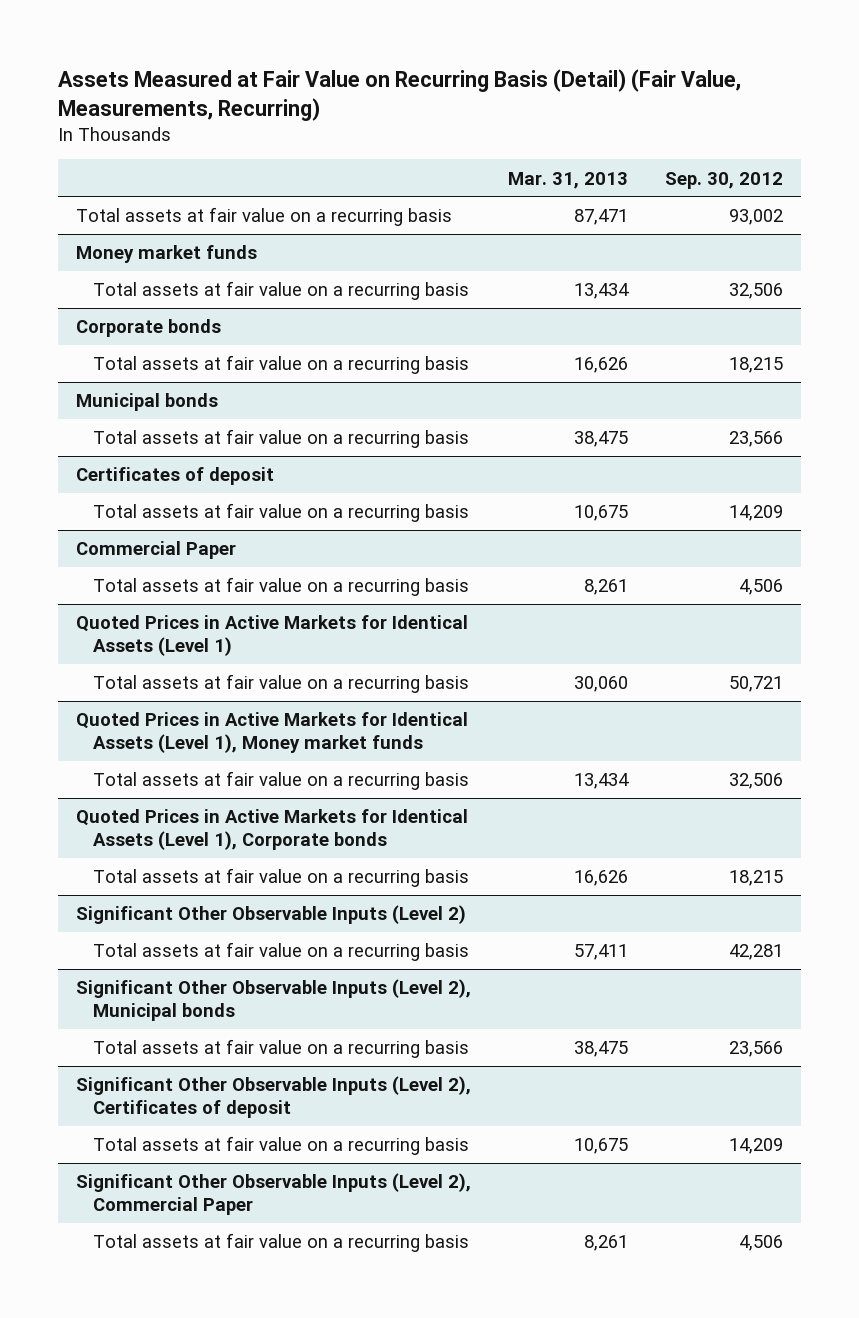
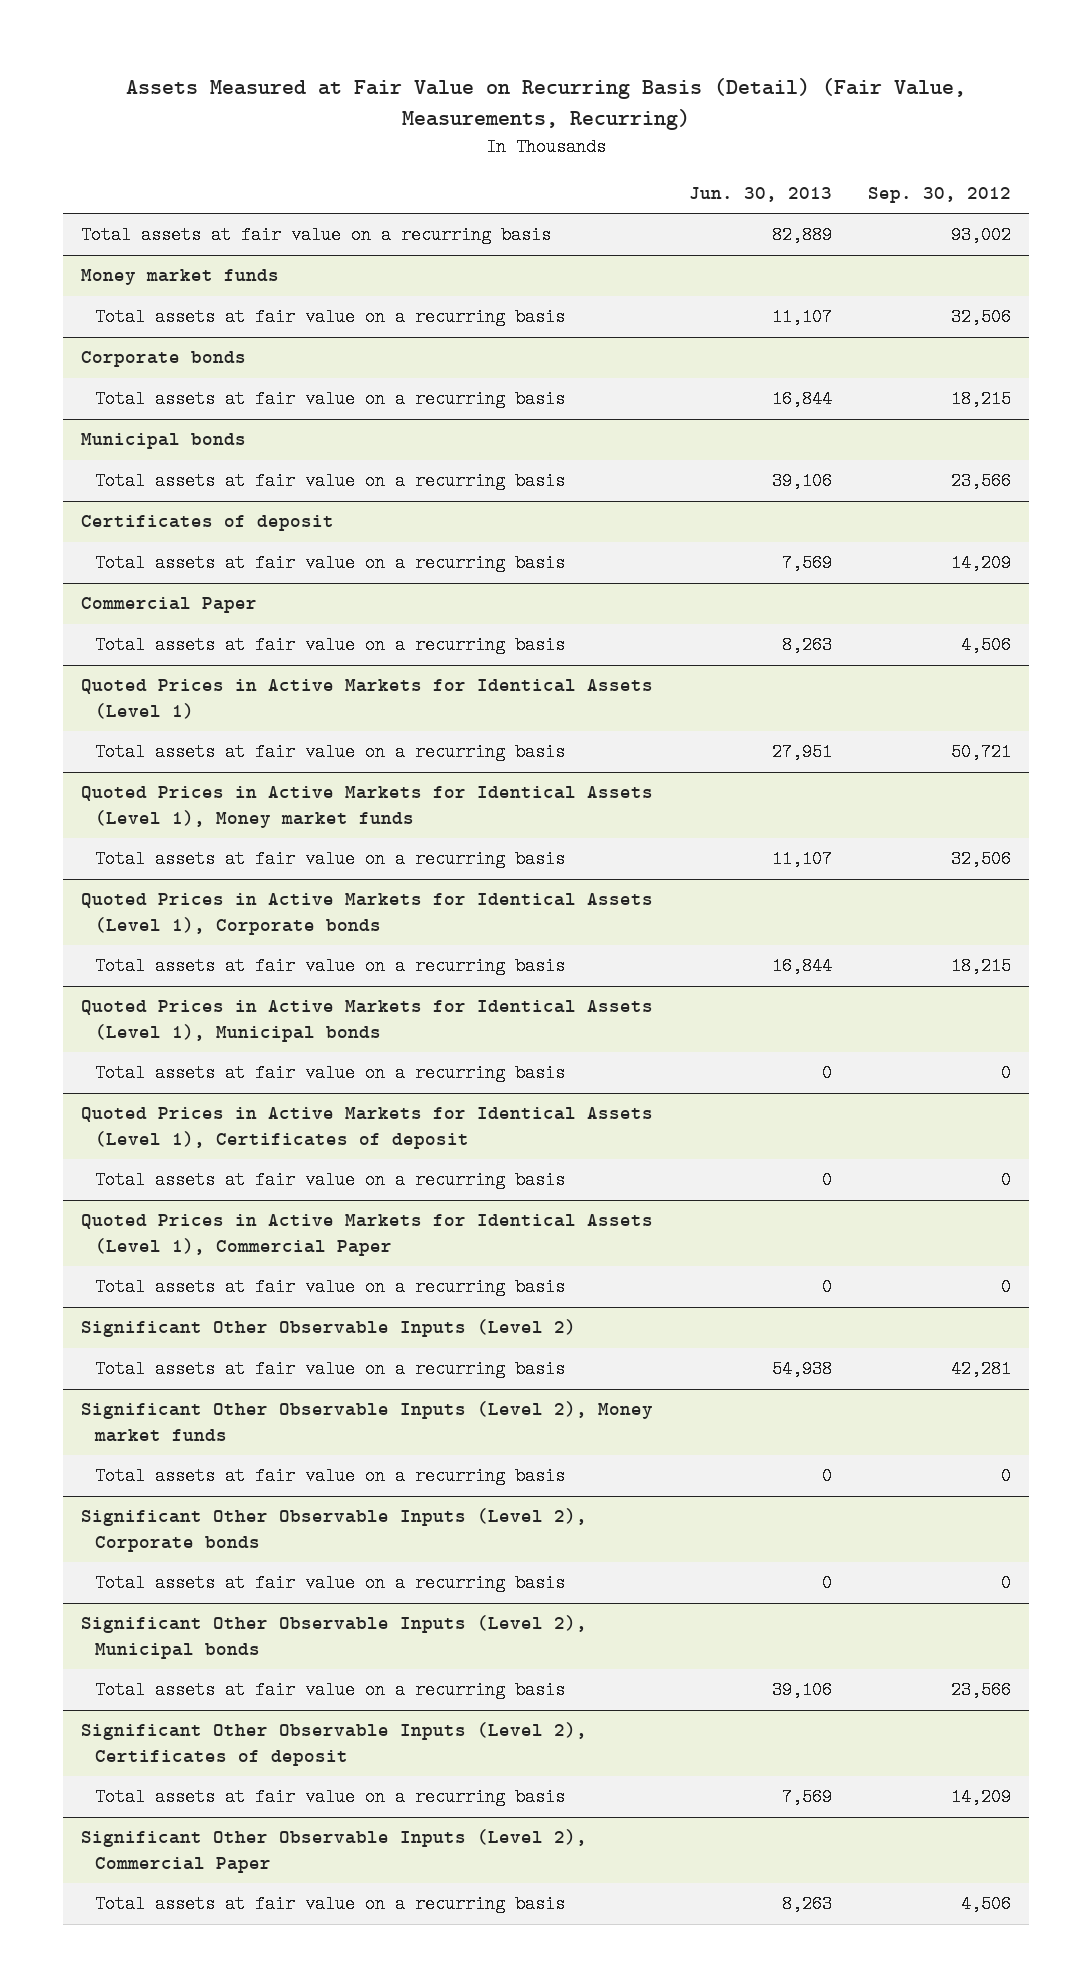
[507,171,628,189] Mar. 31, 2013 -> none
none -> [689,186,833,202] Jun. 30, 2013
none -> [81,1000,654,1042] Quoted Prices in Active Markets for Identical Assets (Level 1), Municipal bonds
none -> [95,1064,566,1083] Total assets at fair value on a recurring basis
none -> [81,1107,654,1149] Quoted Prices in Active Markets for Identical Assets (Level 1), Certificates of deposit
none -> [95,1171,566,1190] Total assets at fair value on a recurring basis
none -> [81,1214,654,1256] Quoted Prices in Active Markets for Identical Assets (Level 1), Commercial Paper
none -> [95,1278,566,1297] Total assets at fair value on a recurring basis
none -> [81,1401,654,1442] Significant Other Observable Inputs (Level 2), Money market funds
none -> [95,1467,566,1486] Total assets at fair value on a recurring basis
none -> [81,1508,588,1552] Significant Other Observable Inputs (Level 2), Corporate bonds
none -> [95,1574,566,1593] Total assets at fair value on a recurring basis

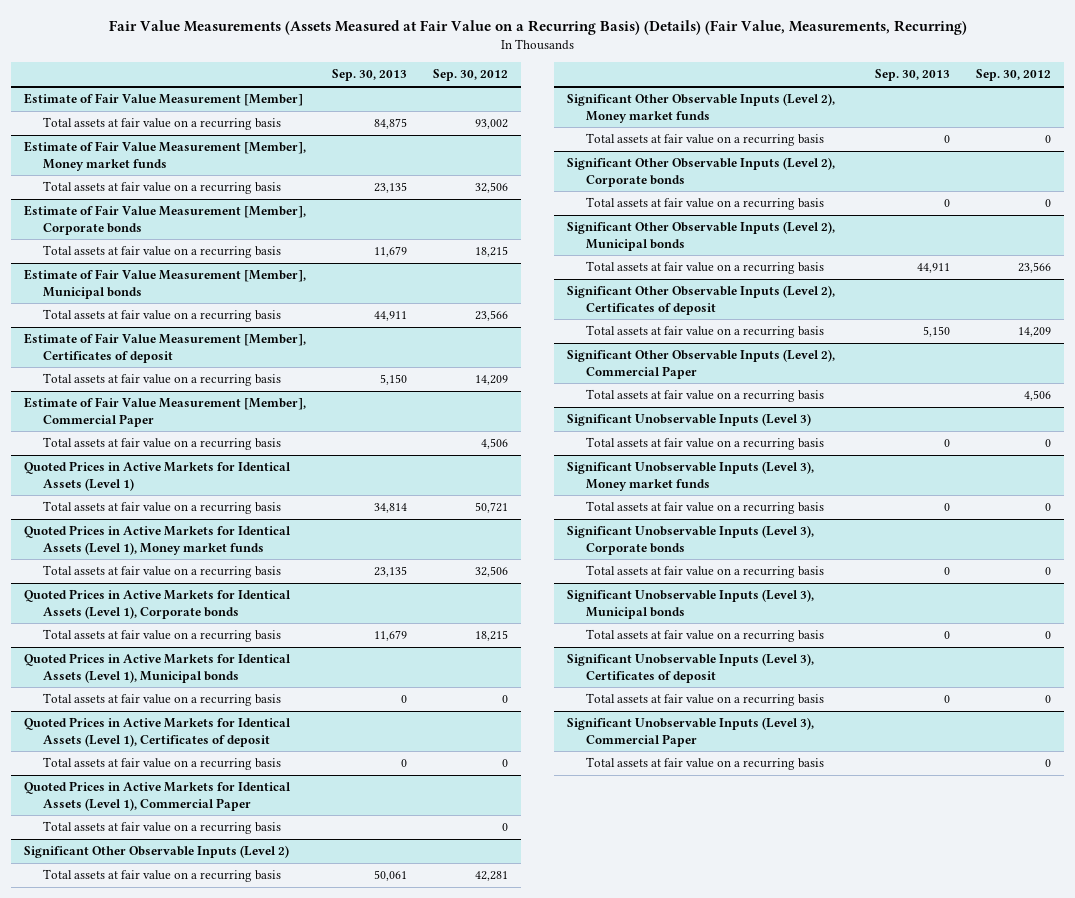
[126,78,967,131] Assets Measured at Fair Value on Recurring Basis (Detail) (Fair Value, Measurements, Recurring) -> [108,20,967,36] Fair Value Measurements (Assets Measured at Fair Value on a Recurring Basis) (Details) (Fair Value, Measurements, Recurring)
[689,186,833,202] Jun. 30, 2013 -> none
none -> [332,69,408,82] Sep. 30, 2013
none -> [24,93,304,107] Estimate of Fair Value Measurement [Member]
[81,269,280,286] Money market funds -> none
none -> [24,141,307,171] Estimate of Fair Value Measurement [Member], Money market funds
[81,351,247,368] Corporate bonds -> none
none -> [24,205,307,235] Estimate of Fair Value Measurement [Member], Corporate bonds
[81,433,247,450] Municipal bonds -> none
none -> [24,269,307,299] Estimate of Fair Value Measurement [Member], Municipal bonds
[81,515,335,532] Certificates of deposit -> none
none -> [24,333,307,363] Estimate of Fair Value Measurement [Member], Certificates of deposit
[81,597,258,614] Commercial Paper -> none
none -> [24,397,307,427] Estimate of Fair Value Measurement [Member], Commercial Paper
none -> [567,413,812,427] Significant Unobservable Inputs (Level 3)
none -> [586,437,825,451] Total assets at fair value on a recurring basis
none -> [567,461,815,491] Significant Unobservable Inputs (Level 3), Money market funds
none -> [586,501,825,515] Total assets at fair value on a recurring basis
none -> [567,525,815,555] Significant Unobservable Inputs (Level 3), Corporate bonds
none -> [586,565,825,579] Total assets at fair value on a recurring basis
none -> [567,589,815,619] Significant Unobservable Inputs (Level 3), Municipal bonds
none -> [586,629,825,643] Total assets at fair value on a recurring basis
none -> [567,653,815,683] Significant Unobservable Inputs (Level 3), Certificates of deposit
none -> [586,693,825,707] Total assets at fair value on a recurring basis
none -> [567,717,815,747] Significant Unobservable Inputs (Level 3), Commercial Paper
none -> [586,757,825,771] Total assets at fair value on a recurring basis

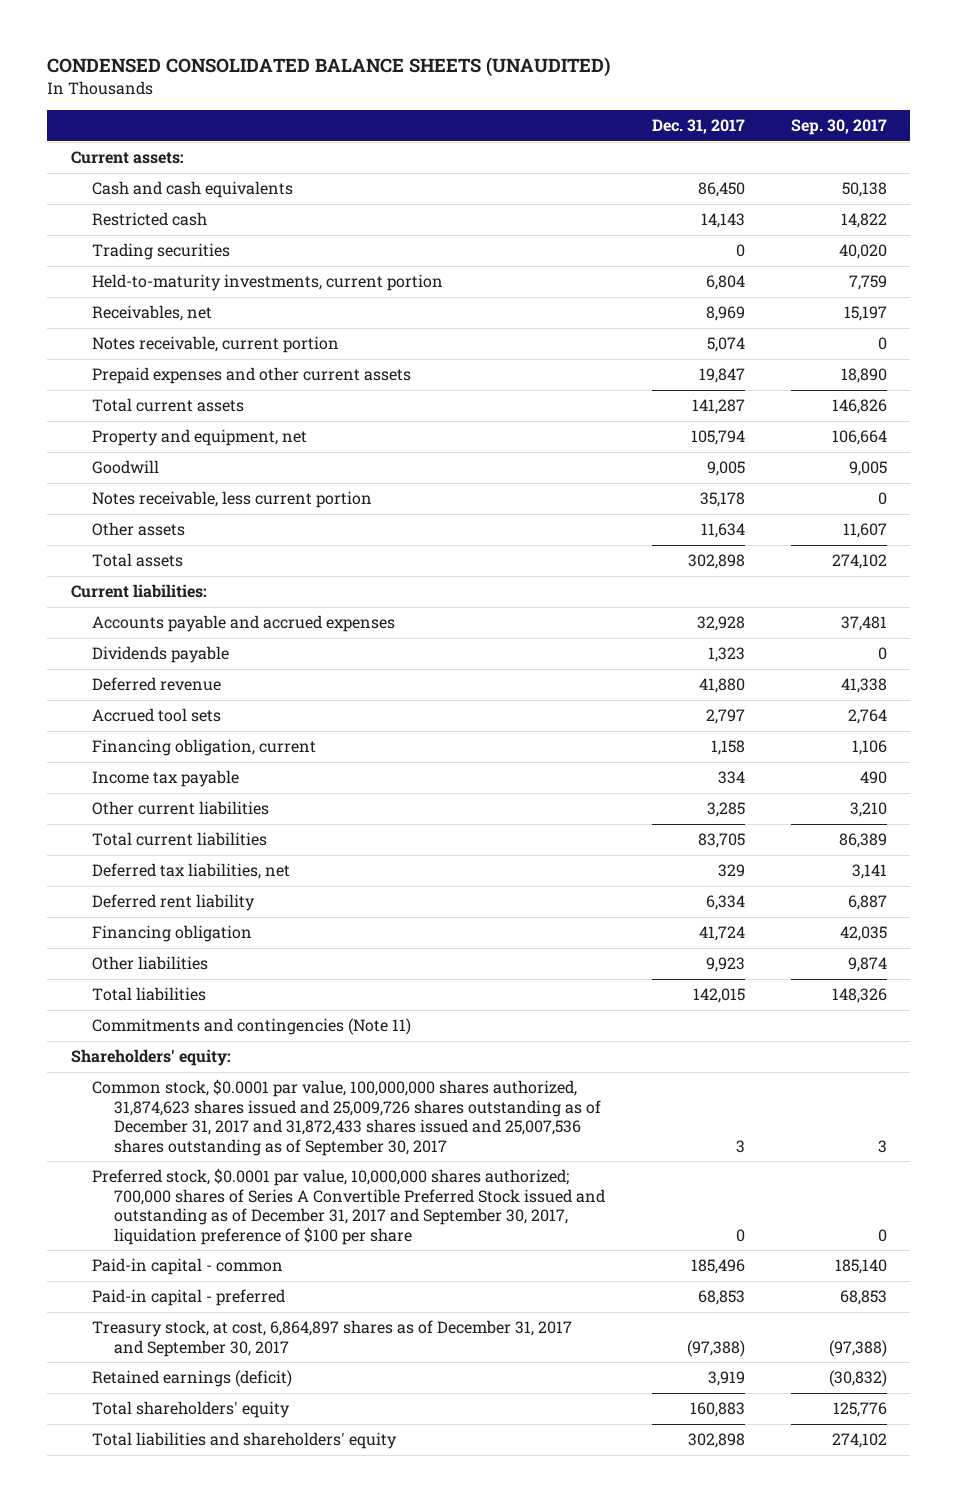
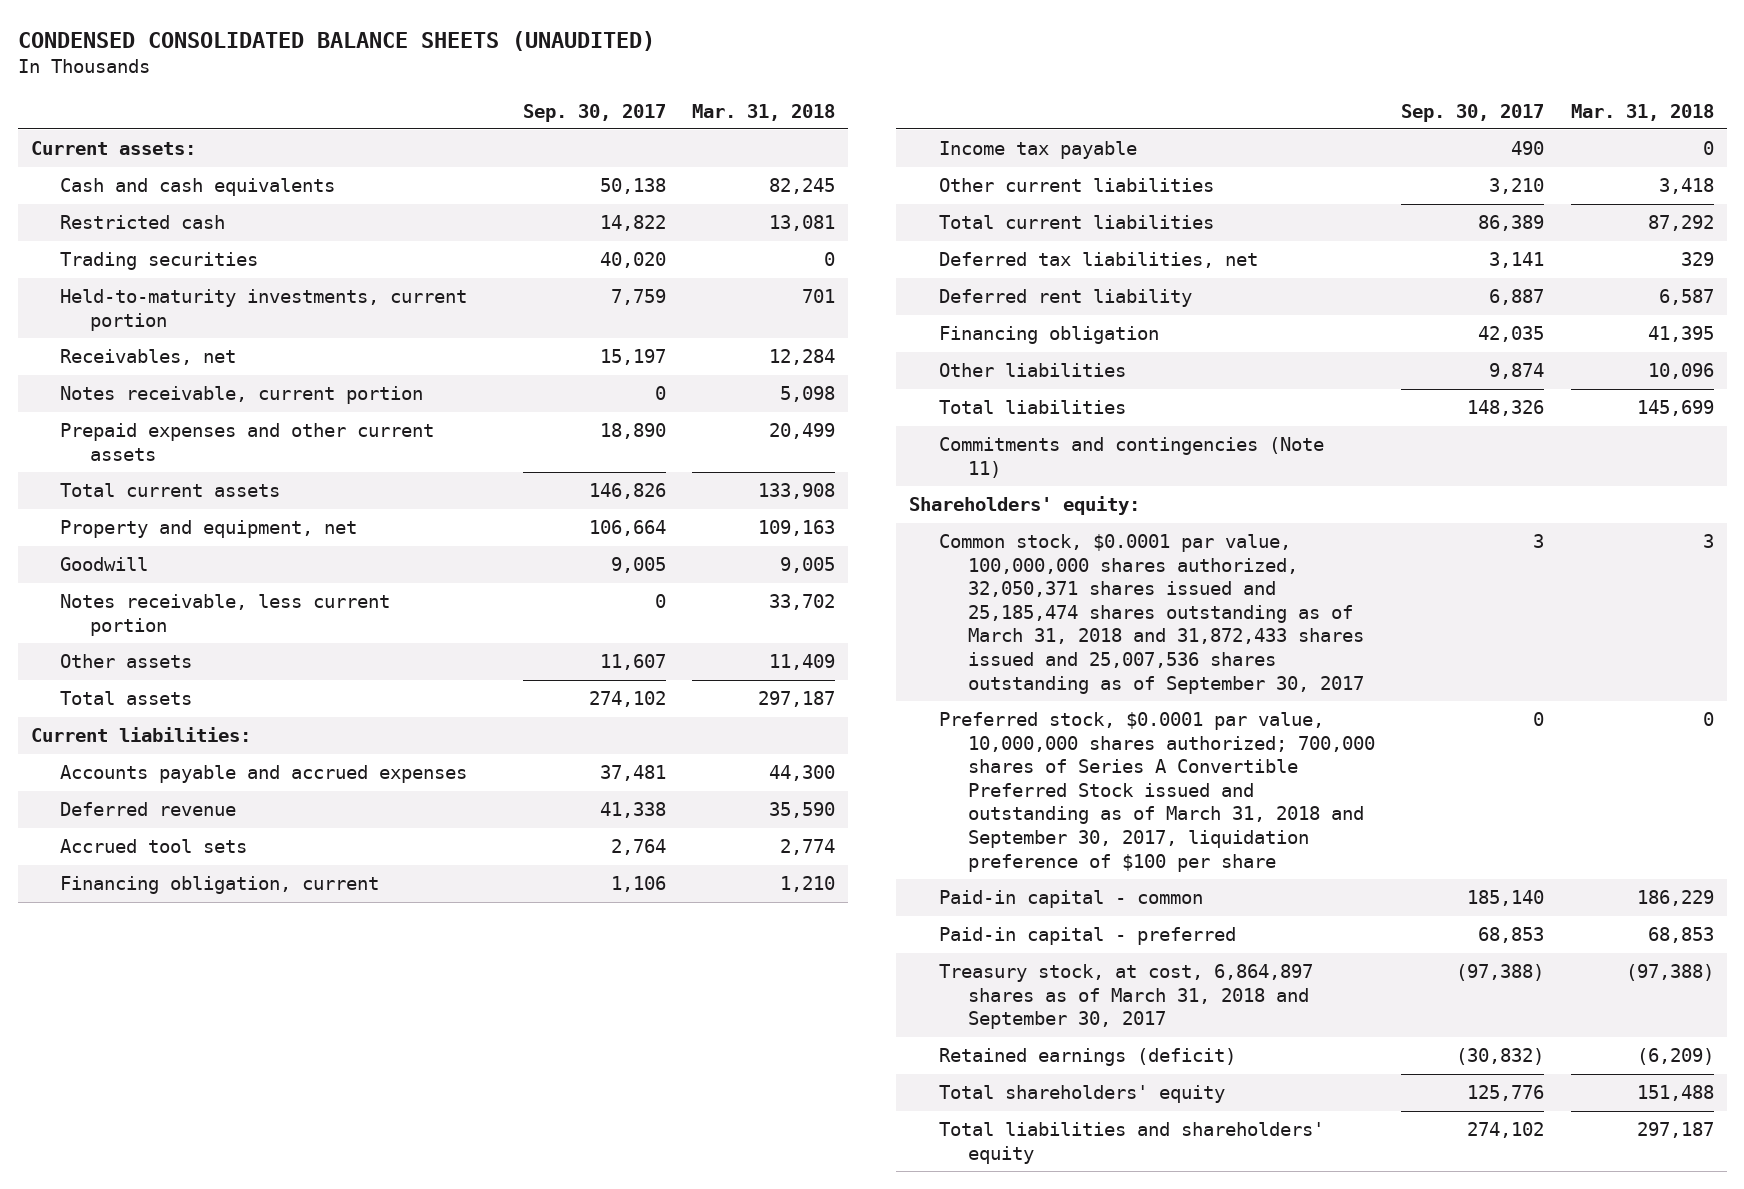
[651,119,745,135] Dec. 31, 2017 -> none
none -> [692,103,836,121] Mar. 31, 2018
[92,646,230,664] Dividends payable -> none
[92,1079,602,1156] Common stock, $0.0001 par value, 100,000,000 shares authorized, 31,874,623 shares issued and 25,009,726 shares outstanding as of December 31, 2017 and 31,872,433 shares issued and 25,007,536 shares outstanding as of September 30, 2017 -> [938,534,1365,694] Common stock, $0.0001 par value, 100,000,000 shares authorized, 32,050,371 shares issued and 25,185,474 shares outstanding as of March 31, 2018 and 31,872,433 shares issued and 25,007,536 shares outstanding as of September 30, 2017
[92,1168,606,1245] Preferred stock, $0.0001 par value, 10,000,000 shares authorized; 700,000 shares of Series A Convertible Preferred Stock issued and outstanding as of December 31, 2017 and September 30, 2017, liquidation preference of $100 per share -> [938,712,1376,872] Preferred stock, $0.0001 par value, 10,000,000 shares authorized; 700,000 shares of Series A Convertible Preferred Stock issued and outstanding as of March 31, 2018 and September 30, 2017, liquidation preference of $100 per share
[92,1320,573,1357] Treasury stock, at cost, 6,864,897 shares as of December 31, 2017 and September 30, 2017 -> [938,964,1313,1030] Treasury stock, at cost, 6,864,897 shares as of March 31, 2018 and September 30, 2017

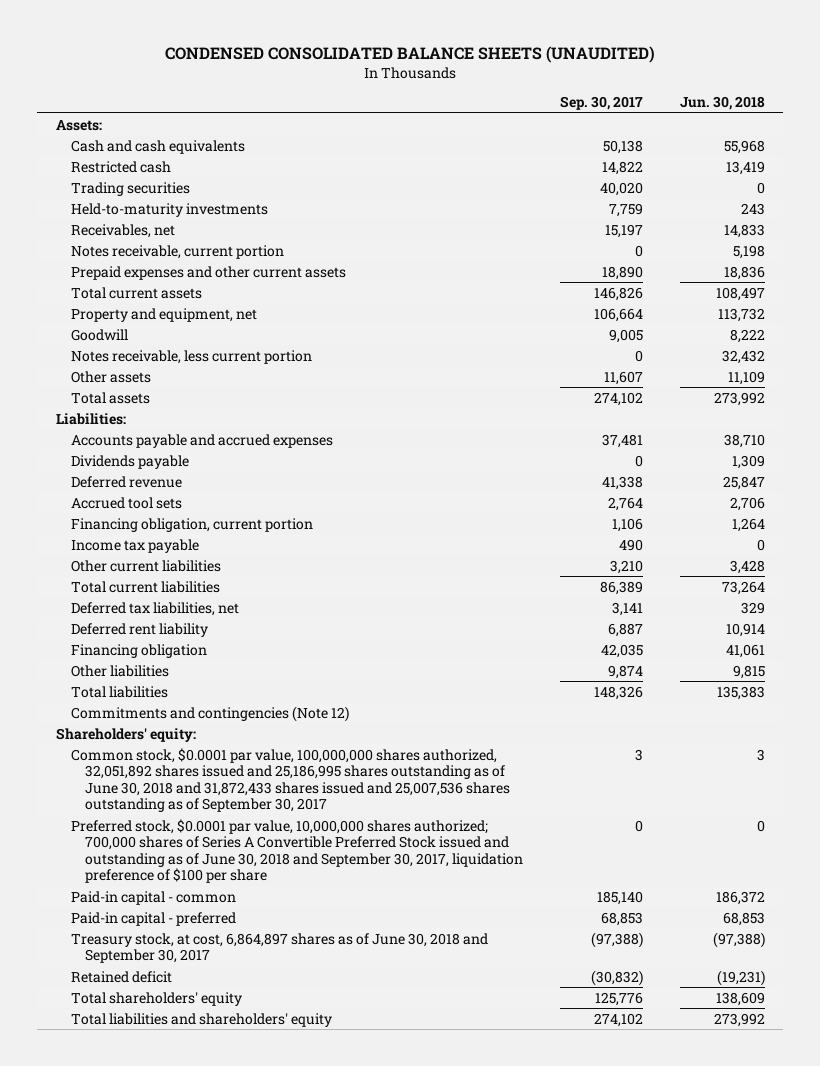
[692,103,836,121] Mar. 31, 2018 -> none
none -> [679,96,765,111] Jun. 30, 2018
[30,141,196,156] Current assets: -> [55,119,102,131] Assets:
[60,289,468,331] Held-to-maturity investments, current portion -> [70,202,268,217] Held-to-maturity investments
[30,727,251,743] Current liabilities: -> [55,412,126,425] Liabilities:
none -> [70,454,189,469] Dividends payable
[60,876,380,895] Financing obligation, current -> [70,517,313,532] Financing obligation, current portion
[938,437,1324,478] Commitments and contingencies (Note 11) -> [70,705,349,722] Commitments and contingencies (Note 12)
[938,534,1365,694] Common stock, $0.0001 par value, 100,000,000 shares authorized, 32,050,371 shares issued and 25,185,474 shares outstanding as of March 31, 2018 and 31,872,433 shares issued and 25,007,536 shares outstanding as of September 30, 2017 -> [70,747,511,813] Common stock, $0.0001 par value, 100,000,000 shares authorized, 32,051,892 shares issued and 25,186,995 shares outstanding as of June 30, 2018 and 31,872,433 shares issued and 25,007,536 shares outstanding as of September 30, 2017
[938,712,1376,872] Preferred stock, $0.0001 par value, 10,000,000 shares authorized; 700,000 shares of Series A Convertible Preferred Stock issued and outstanding as of March 31, 2018 and September 30, 2017, liquidation preference of $100 per share -> [70,818,524,884] Preferred stock, $0.0001 par value, 10,000,000 shares authorized; 700,000 shares of Series A Convertible Preferred Stock issued and outstanding as of June 30, 2018 and September 30, 2017, liquidation preference of $100 per share
[938,964,1313,1030] Treasury stock, at cost, 6,864,897 shares as of March 31, 2018 and September 30, 2017 -> [70,932,488,964] Treasury stock, at cost, 6,864,897 shares as of June 30, 2018 and September 30, 2017
[938,1048,1236,1067] Retained earnings (deficit) -> [70,970,172,983] Retained deficit

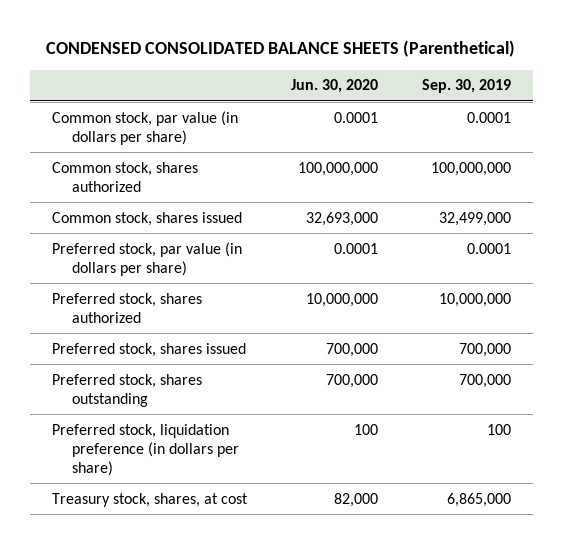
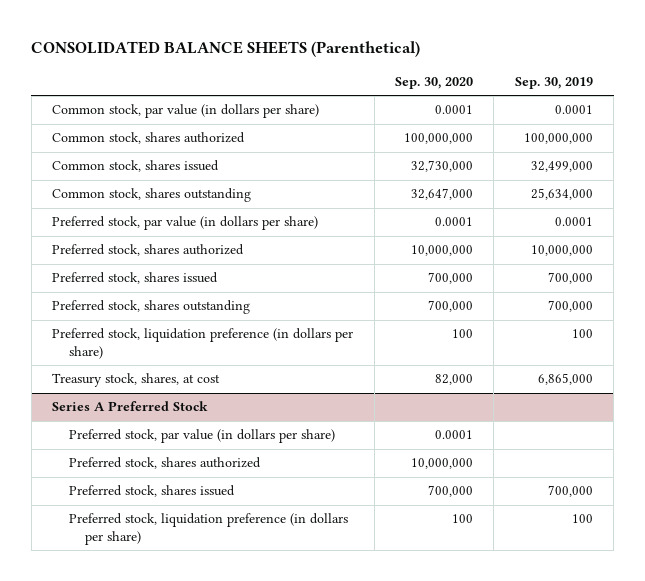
[46,39,516,57] CONDENSED CONSOLIDATED BALANCE SHEETS (Parenthetical) -> [31,41,421,58] CONSOLIDATED BALANCE SHEETS (Parenthetical)
[290,79,378,94] Jun. 30, 2020 -> none
none -> [395,76,474,89] Sep. 30, 2020
none -> [52,188,252,203] Common stock, shares outstanding
none -> [52,401,209,412] Series A Preferred Stock
none -> [68,429,335,444] Preferred stock, par value (in dollars per share)
none -> [68,457,261,470] Preferred stock, shares authorized
none -> [68,485,235,498] Preferred stock, shares issued
none -> [68,513,348,545] Preferred stock, liquidation preference (in dollars per share)

